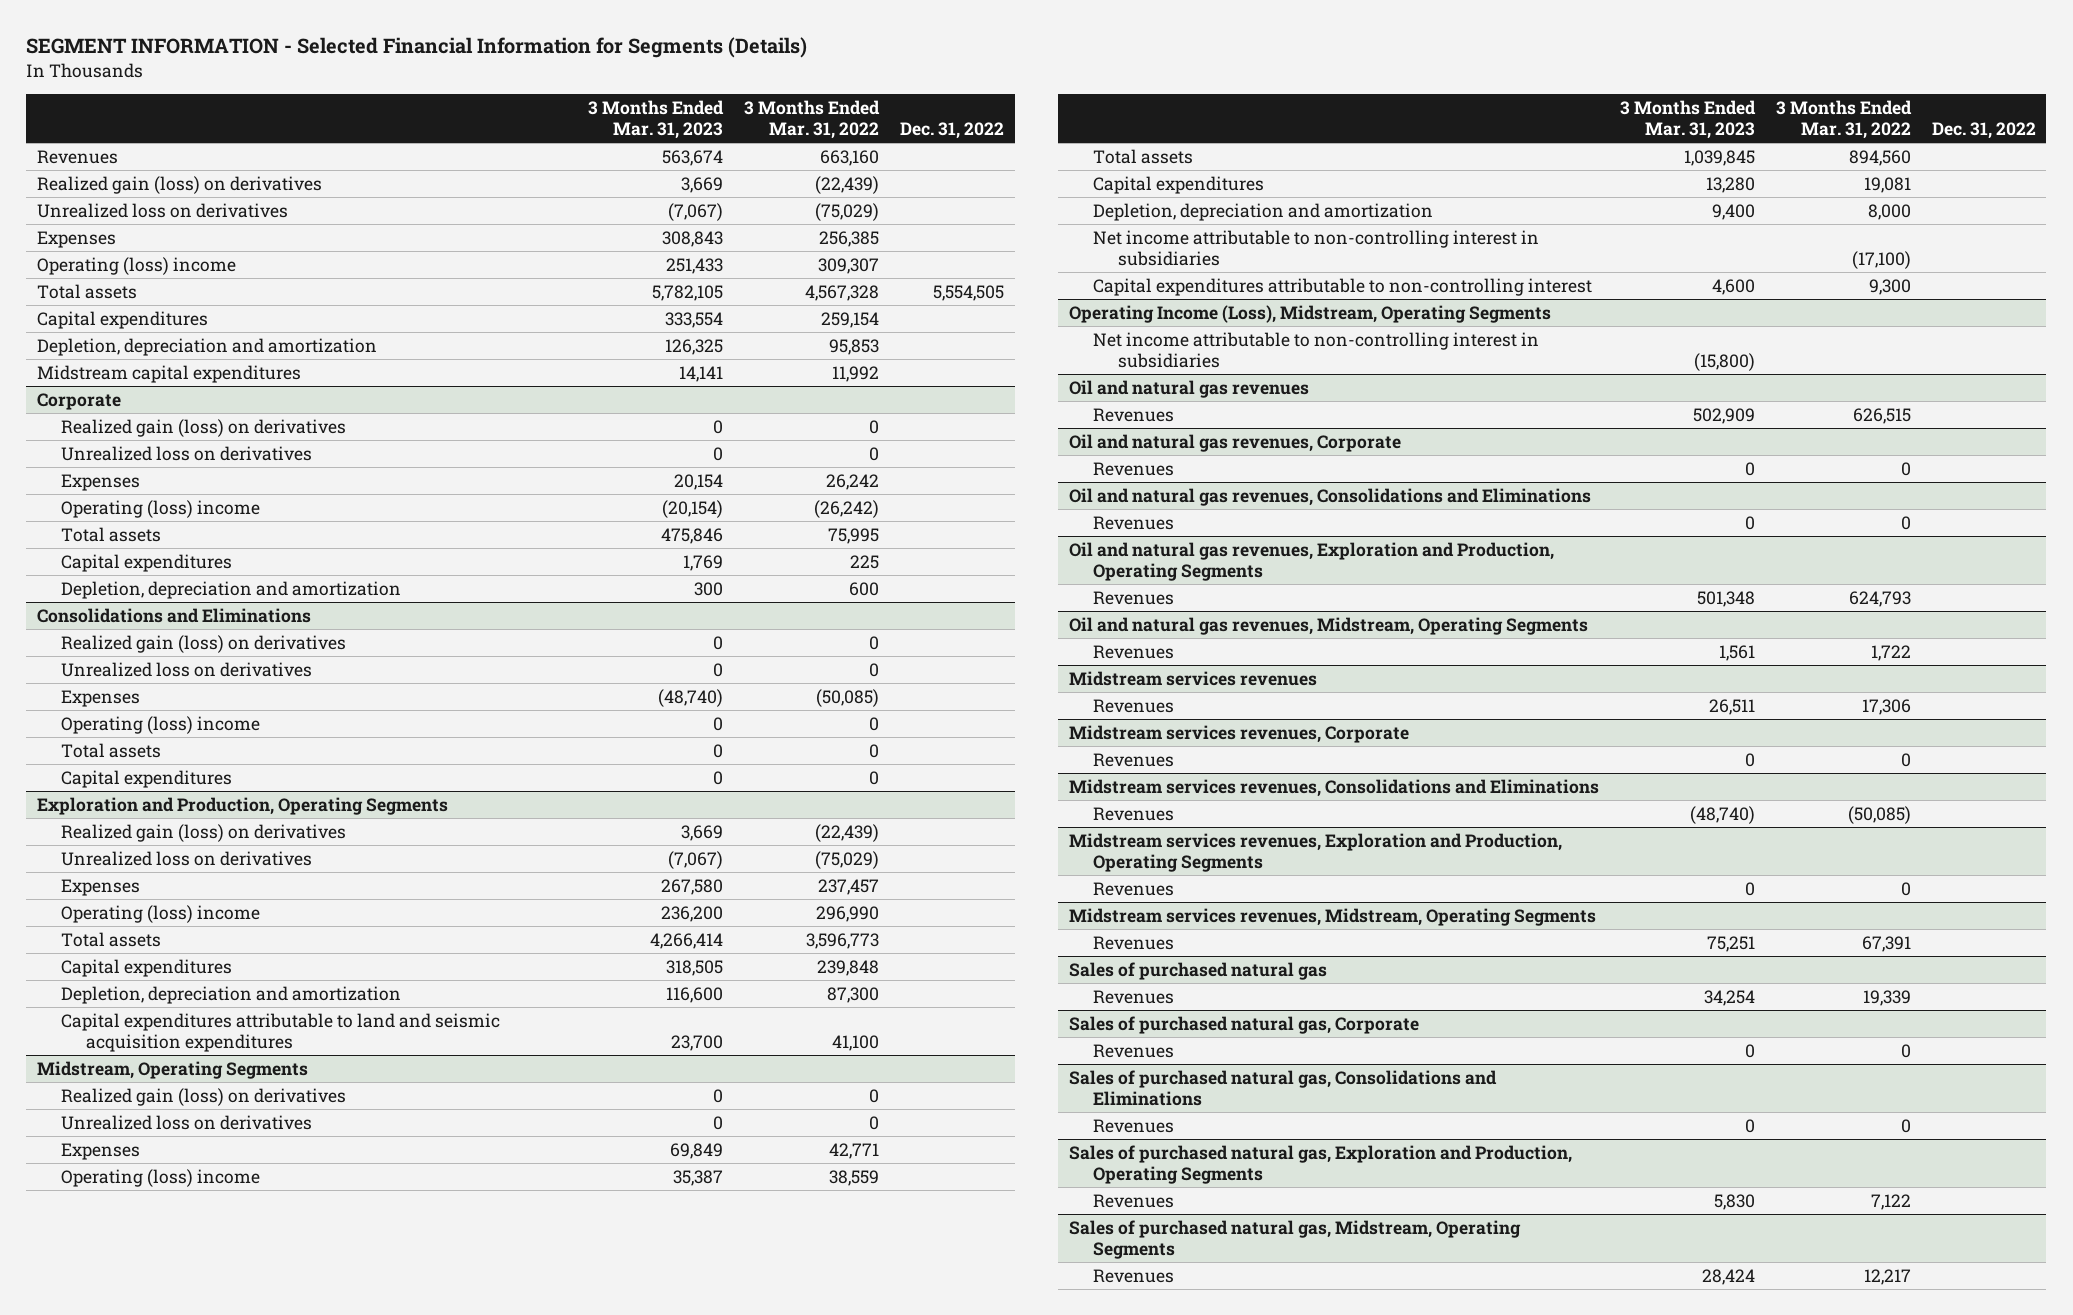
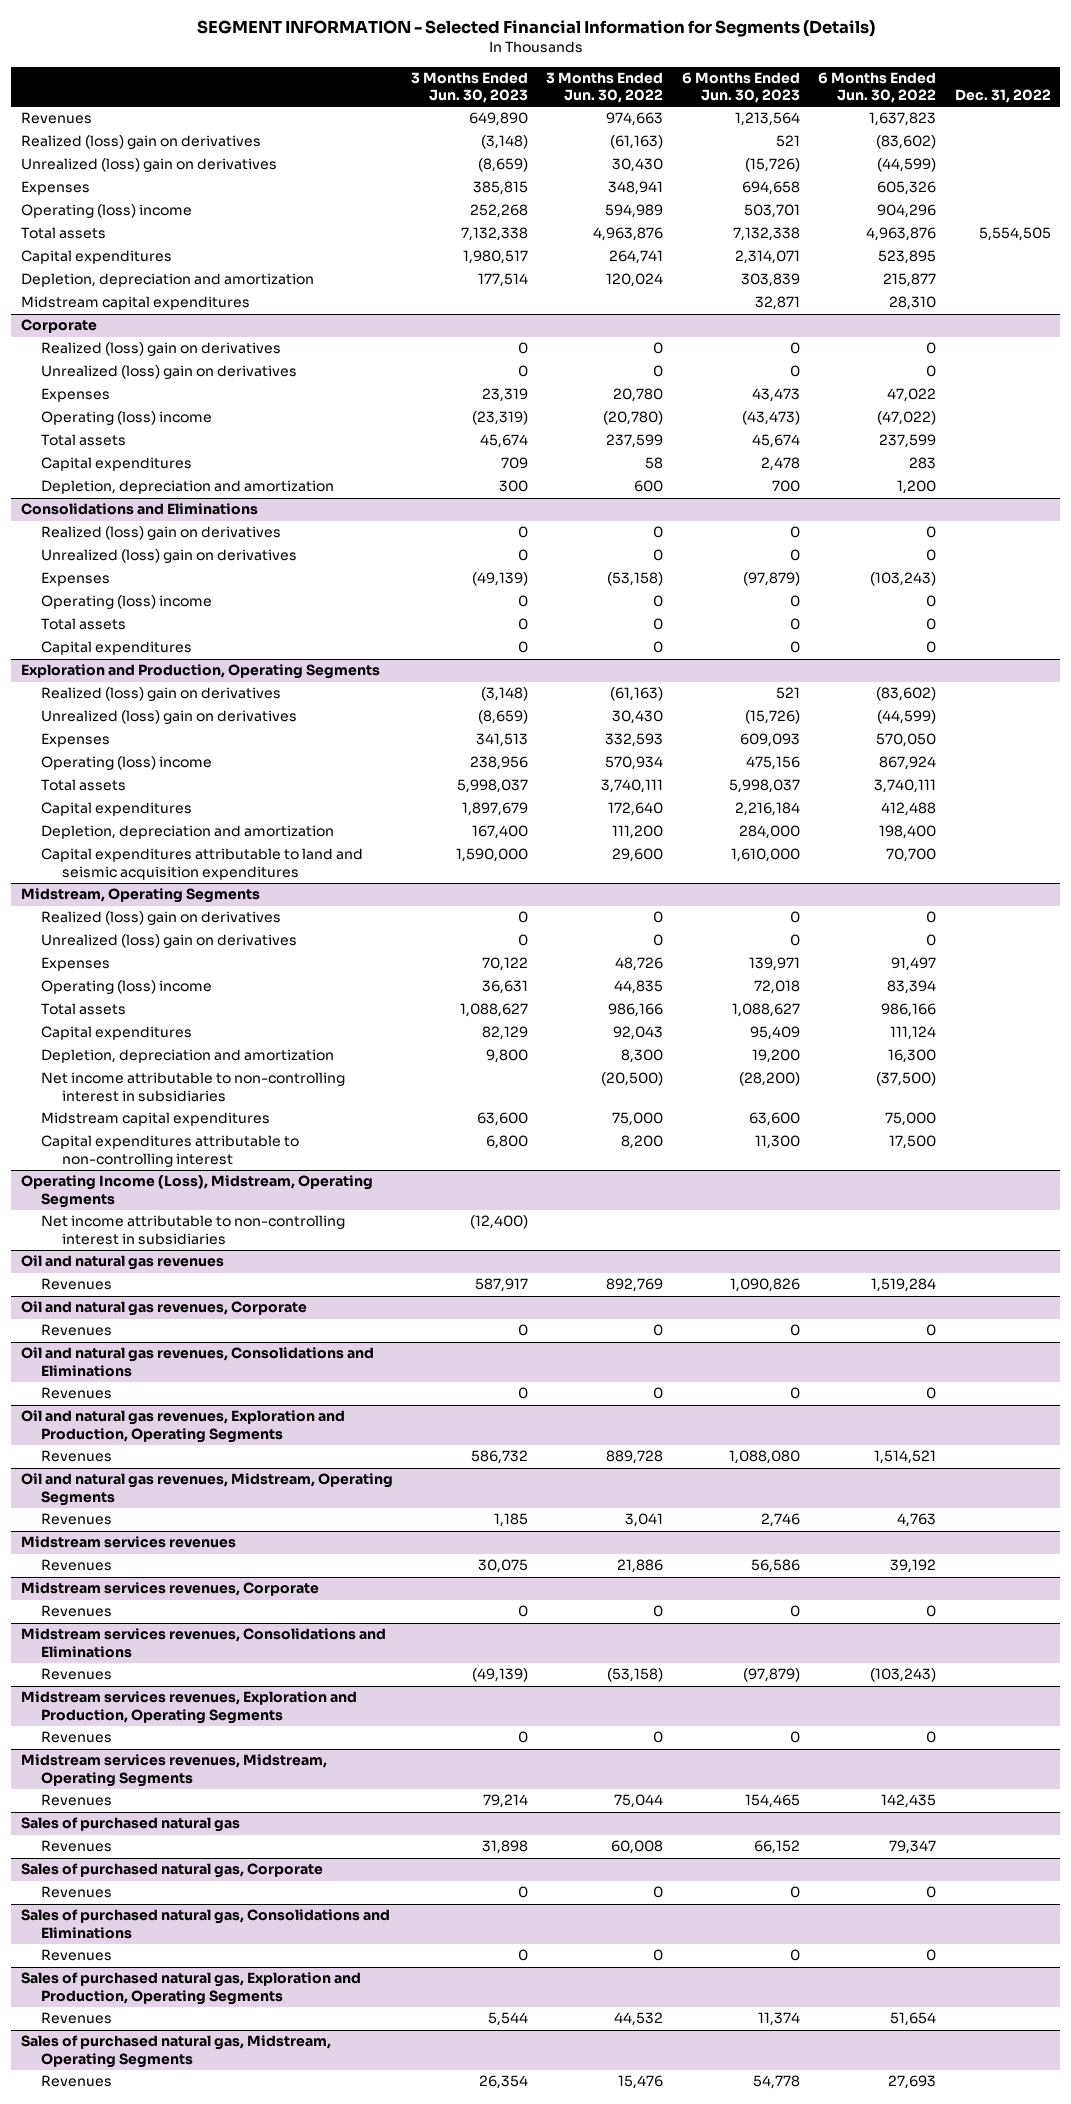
[587,100,724,140] 3 Months Ended Mar. 31, 2023 -> none
[743,100,880,140] 3 Months Ended Mar. 31, 2022 -> none
none -> [411,72,529,104] 3 Months Ended Jun. 30, 2023
none -> [546,72,664,104] 3 Months Ended Jun. 30, 2022
none -> [681,72,800,104] 6 Months Ended Jun. 30, 2023
none -> [818,72,937,104] 6 Months Ended Jun. 30, 2022
[36,175,322,194] Realized gain (loss) on derivatives -> [20,135,261,150] Realized (loss) gain on derivatives
[36,202,288,218] Unrealized loss on derivatives -> [20,158,277,173] Unrealized (loss) gain on derivatives
[61,418,347,437] Realized gain (loss) on derivatives -> [41,342,282,357] Realized (loss) gain on derivatives
[61,445,313,461] Unrealized loss on derivatives -> [41,365,298,380] Unrealized (loss) gain on derivatives
[61,634,347,653] Realized gain (loss) on derivatives -> [41,526,282,541] Realized (loss) gain on derivatives
[61,661,313,677] Unrealized loss on derivatives -> [41,549,298,564] Unrealized (loss) gain on derivatives
[61,823,347,842] Realized gain (loss) on derivatives -> [41,687,282,702] Realized (loss) gain on derivatives
[61,850,313,866] Unrealized loss on derivatives -> [41,710,298,725] Unrealized (loss) gain on derivatives
[61,1087,347,1106] Realized gain (loss) on derivatives -> [41,911,282,926] Realized (loss) gain on derivatives
[61,1114,313,1130] Unrealized loss on derivatives -> [41,934,298,949] Unrealized (loss) gain on derivatives
none -> [41,1112,271,1127] Midstream capital expenditures

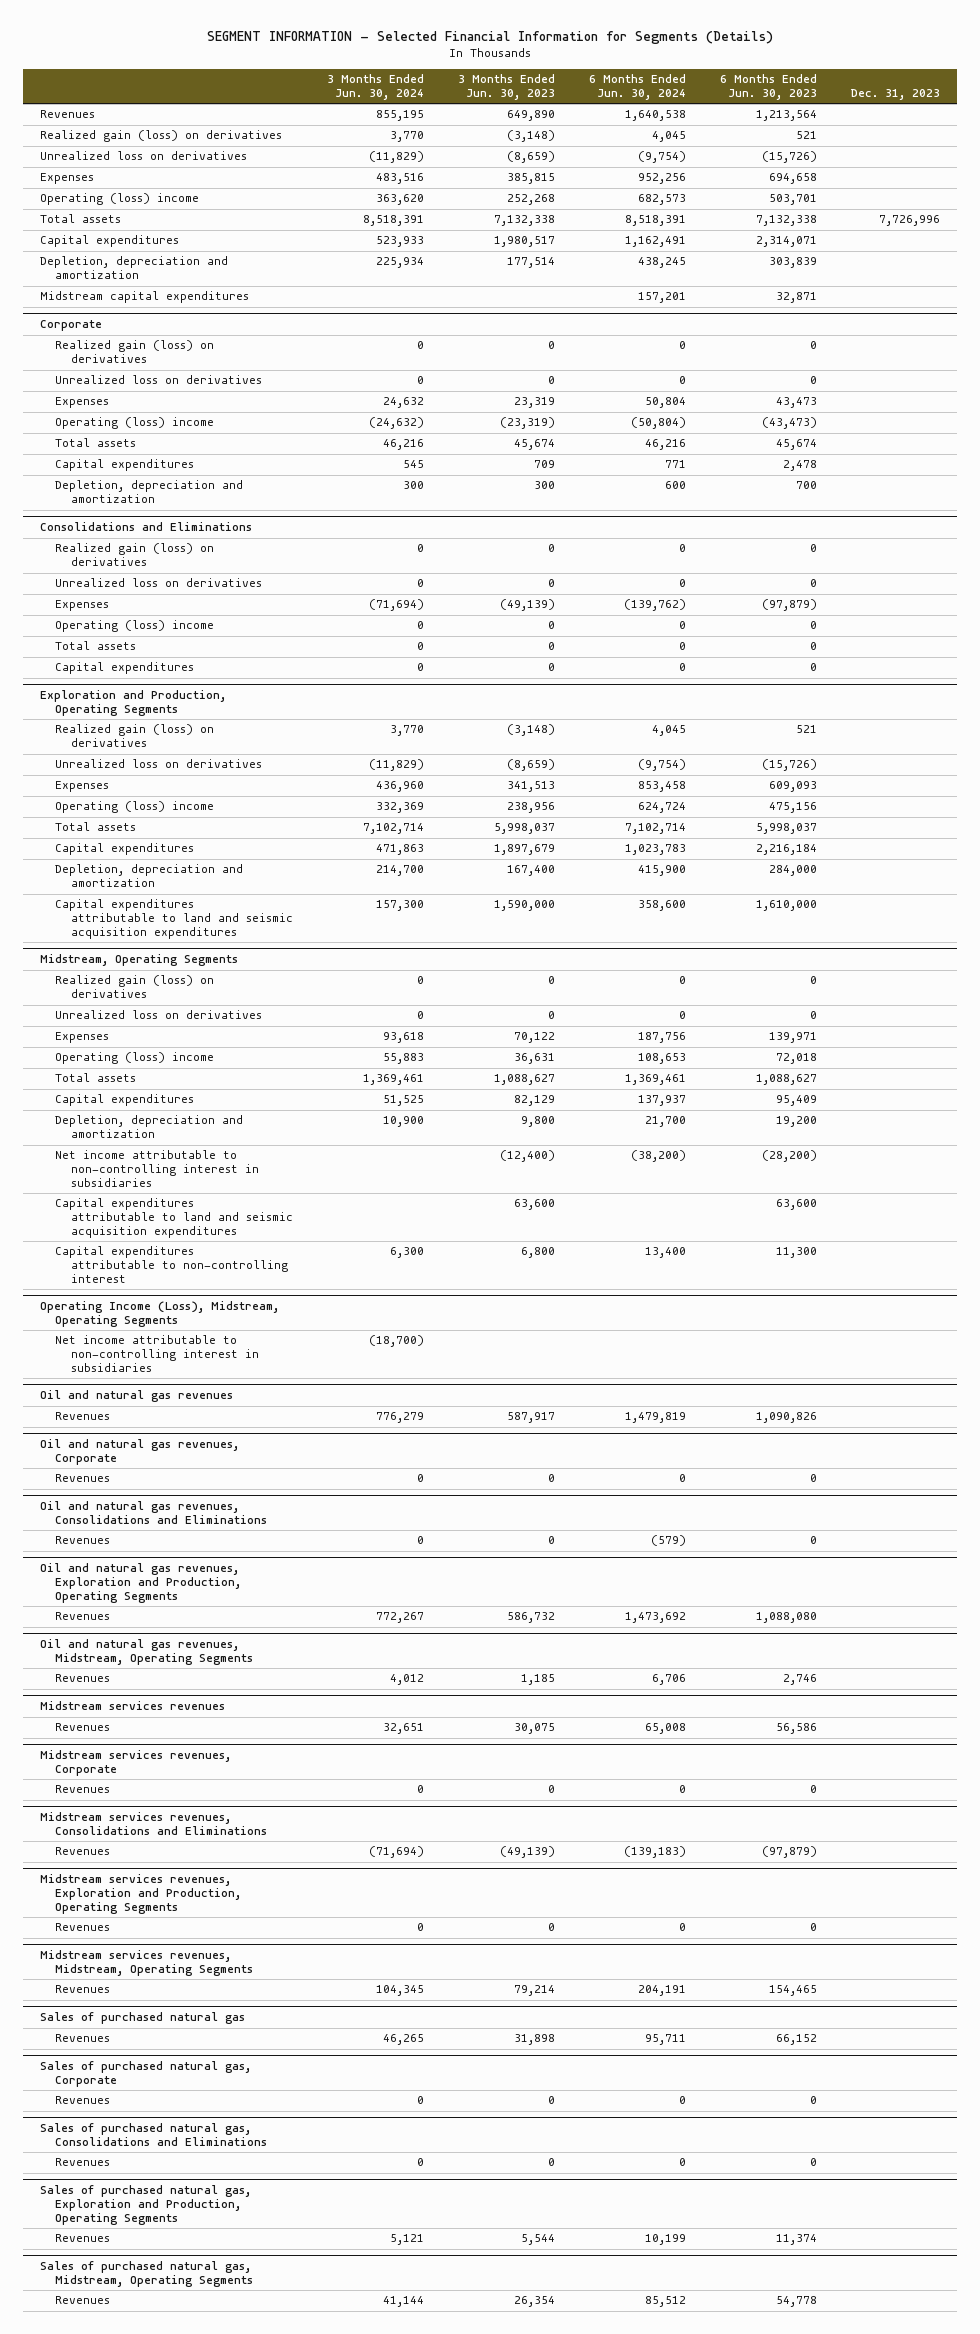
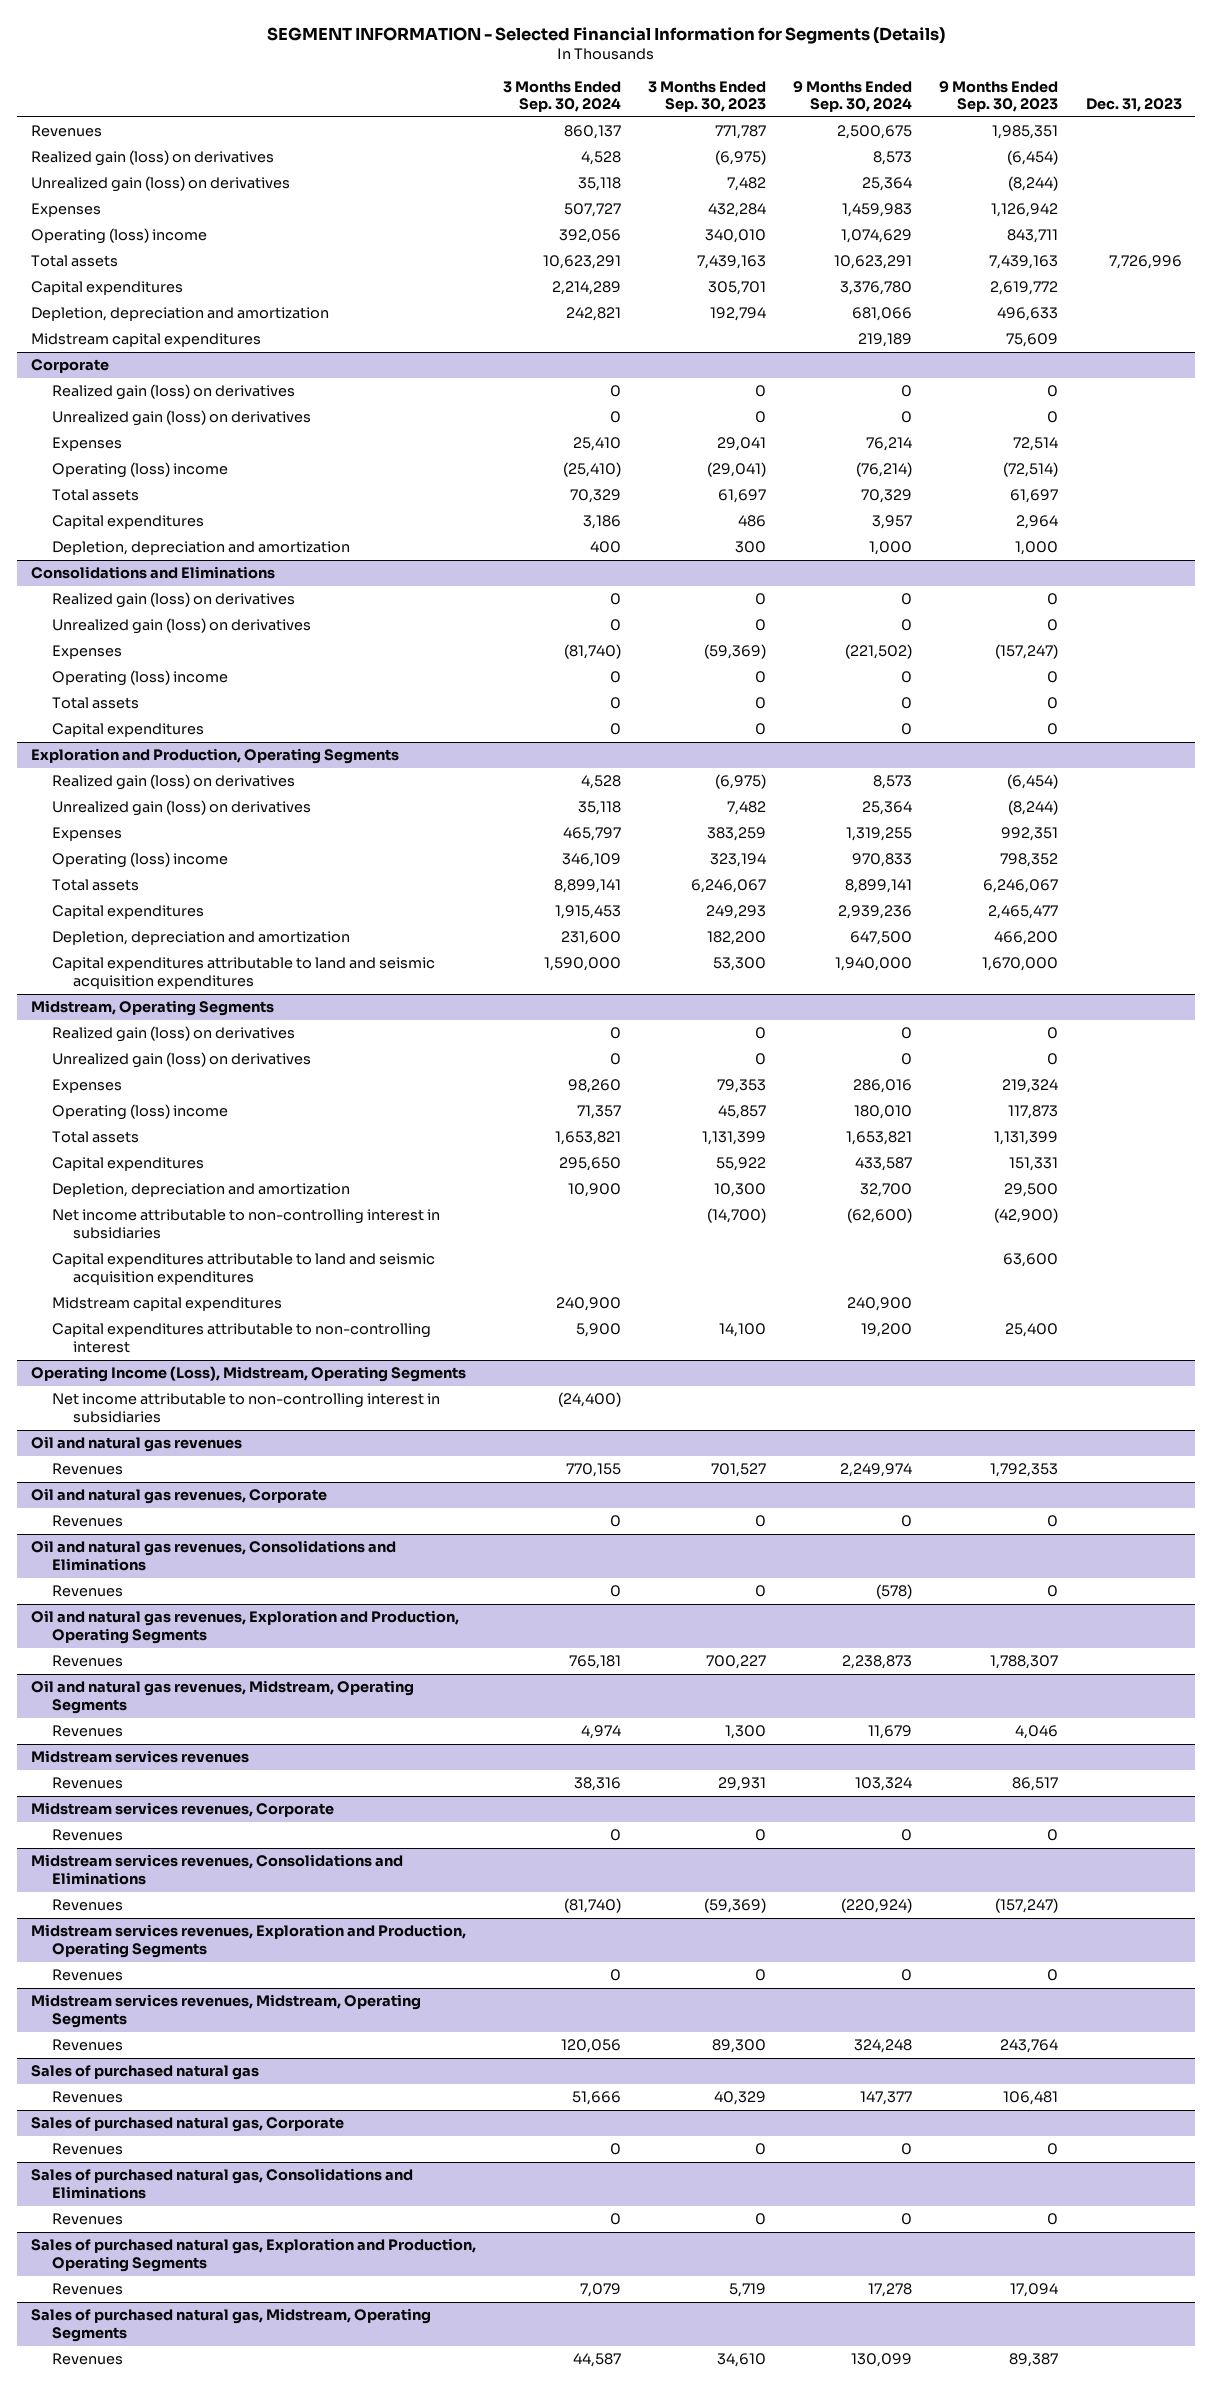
[327,74,425,101] 3 Months Ended Jun. 30, 2024 -> none
[458,74,556,101] 3 Months Ended Jun. 30, 2023 -> none
[589,74,687,101] 6 Months Ended Jun. 30, 2024 -> none
[720,74,818,101] 6 Months Ended Jun. 30, 2023 -> none
none -> [502,80,621,113] 3 Months Ended Sep. 30, 2024
none -> [648,80,767,113] 3 Months Ended Sep. 30, 2023
none -> [793,80,913,113] 9 Months Ended Sep. 30, 2024
none -> [939,80,1059,113] 9 Months Ended Sep. 30, 2023
[39,151,247,161] Unrealized loss on derivatives -> [30,176,290,193] Unrealized gain (loss) on derivatives
[55,375,263,385] Unrealized loss on derivatives -> [51,410,311,427] Unrealized gain (loss) on derivatives
[55,578,263,588] Unrealized loss on derivatives -> [51,618,311,635] Unrealized gain (loss) on derivatives
[55,759,263,769] Unrealized loss on derivatives -> [51,800,311,817] Unrealized gain (loss) on derivatives
[55,1010,263,1020] Unrealized loss on derivatives -> [51,1052,311,1069] Unrealized gain (loss) on derivatives
none -> [51,1297,282,1312] Midstream capital expenditures

